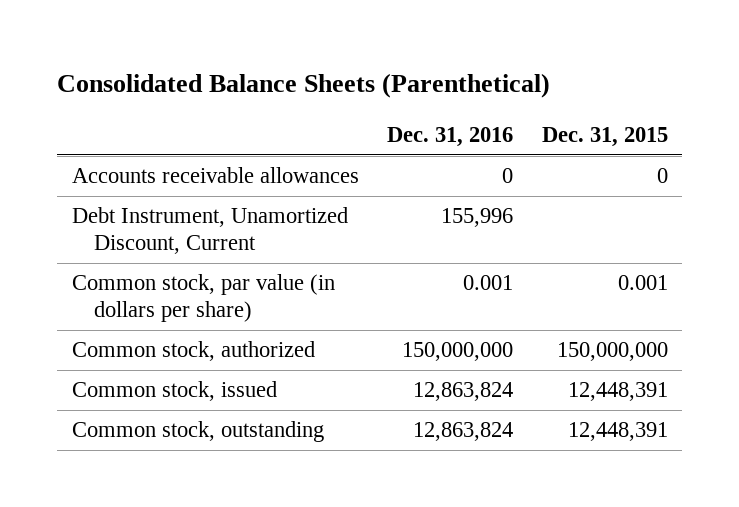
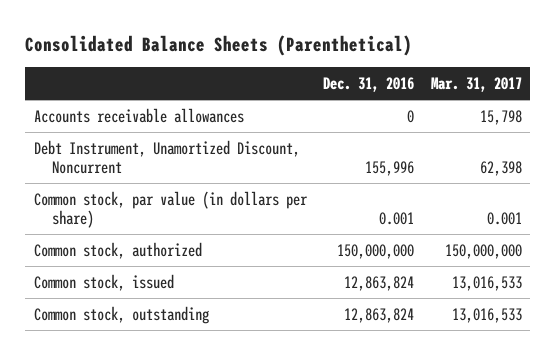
[541,127,668,148] Dec. 31, 2015 -> none
none -> [430,77,522,93] Mar. 31, 2017
[71,207,348,255] Debt Instrument, Unamortized Discount, Current -> [33,139,300,175] Debt Instrument, Unamortized Discount, Noncurrent

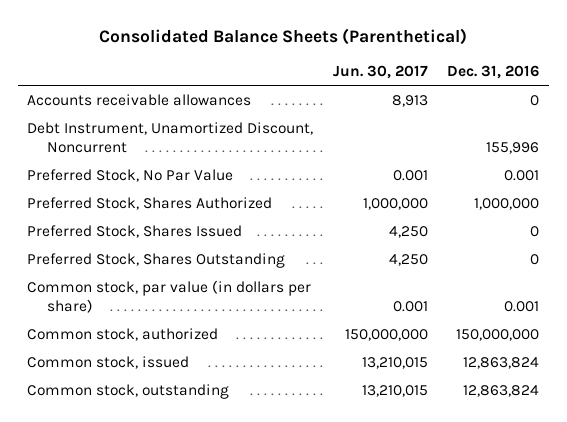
[430,77,522,93] Mar. 31, 2017 -> none
none -> [332,65,428,80] Jun. 30, 2017
none -> [27,168,234,182] Preferred Stock, No Par Value
none -> [27,196,273,210] Preferred Stock, Shares Authorized
none -> [27,224,243,238] Preferred Stock, Shares Issued
none -> [27,252,286,268] Preferred Stock, Shares Outstanding

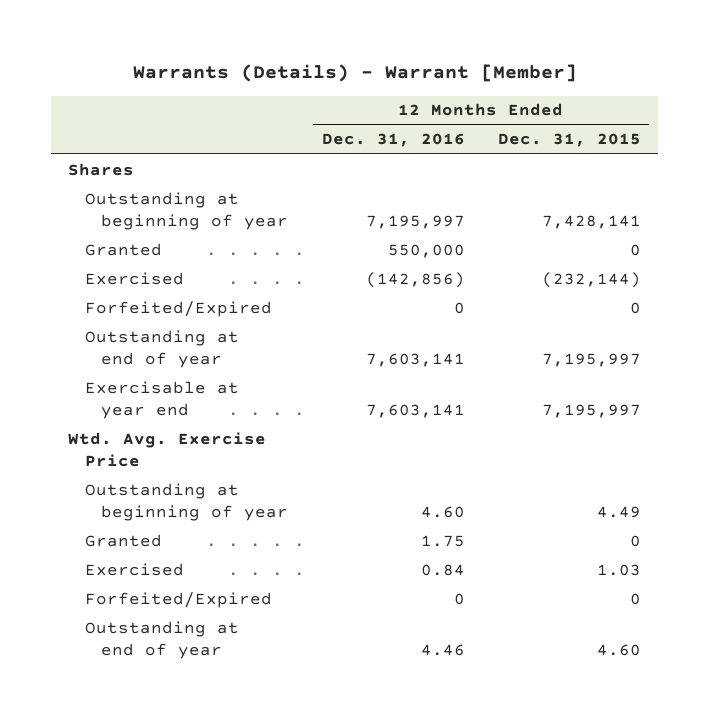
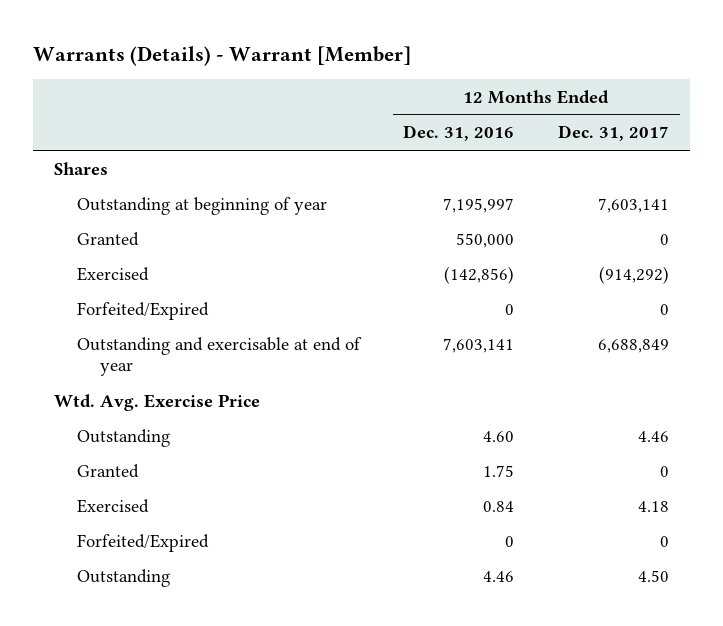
[498,133,642,148] Dec. 31, 2015 -> none
none -> [557,125,669,142] Dec. 31, 2017
[84,380,239,419] Exercisable at year end -> none
[84,329,239,368] Outstanding at end of year -> [76,336,362,377] Outstanding and exercisable at end of year
[84,482,289,521] Outstanding at beginning of year -> [76,428,170,447] Outstanding
[84,620,239,659] Outstanding at end of year -> [76,568,170,587] Outstanding

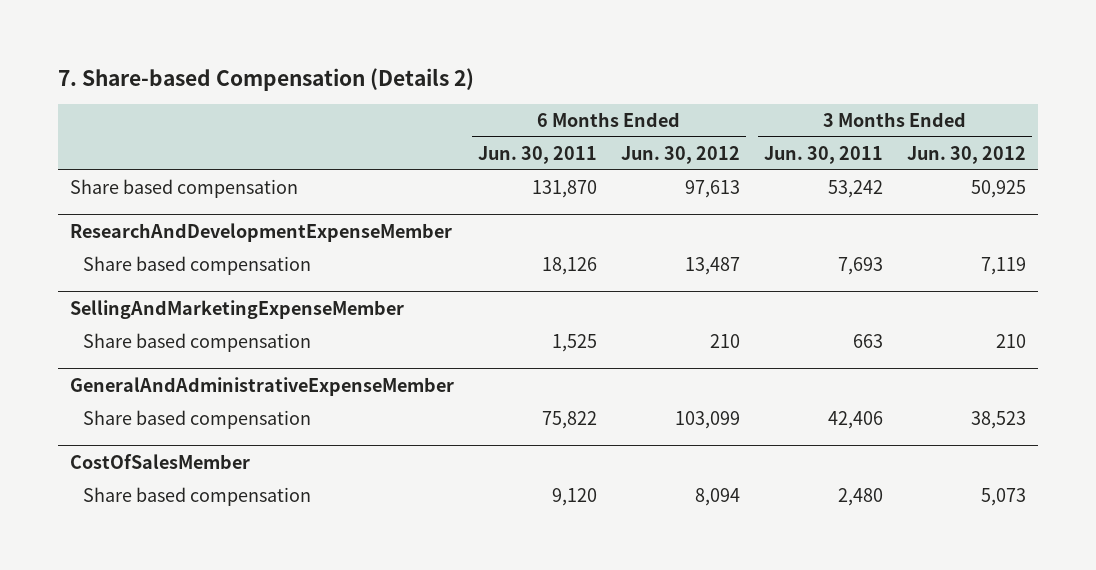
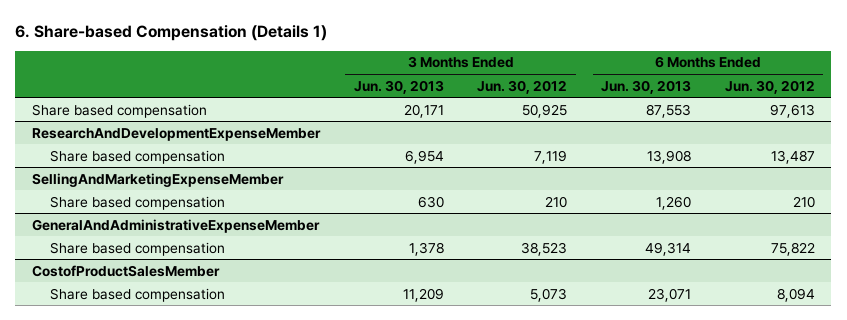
[57,67,474,91] 7. Share-based Compensation (Details 2) -> [15,25,328,42] 6. Share-based Compensation (Details 1)
[477,146,597,165] Jun. 30, 2011 -> none
[763,146,883,165] Jun. 30, 2011 -> none
none -> [353,79,444,94] Jun. 30, 2013
none -> [600,79,691,94] Jun. 30, 2013
[69,453,250,469] CostOfSalesMember -> none
[674,411,740,430] 103,099 -> [770,241,815,256] 75,822
none -> [32,264,221,277] CostofProductSalesMember

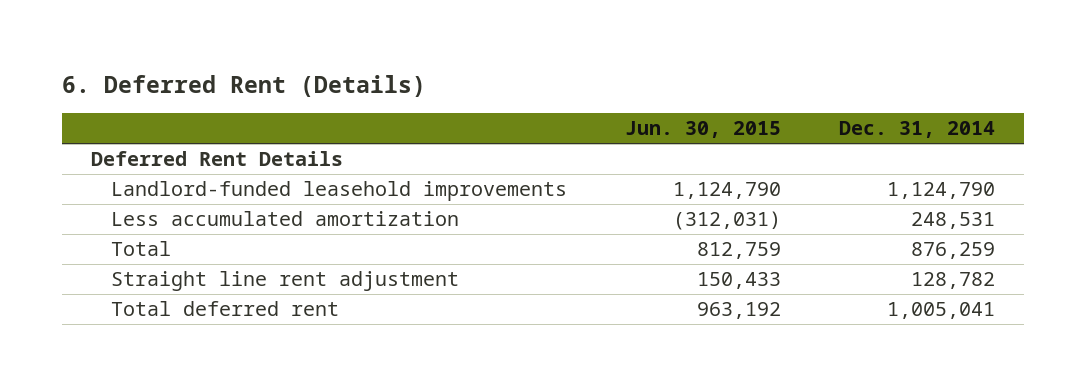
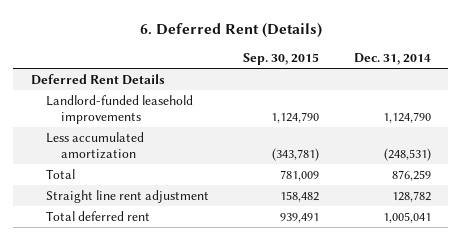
[625,121,782,139] Jun. 30, 2015 -> none
none -> [243,53,320,66] Sep. 30, 2015
[911,212,996,230] 248,531 -> [383,147,431,161] (248,531)

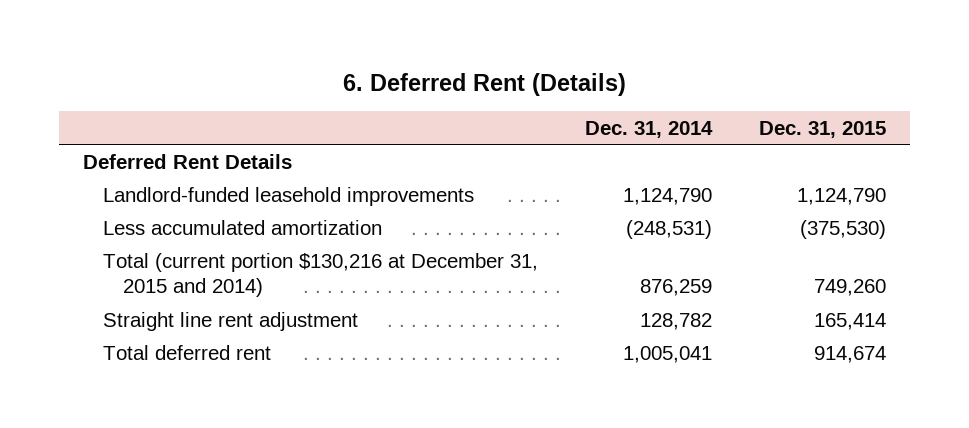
[243,53,320,66] Sep. 30, 2015 -> none
none -> [759,120,887,138] Dec. 31, 2015
[46,168,76,179] Total -> [102,252,538,298] Total (current portion $130,216 at December 31, 2015 and 2014)

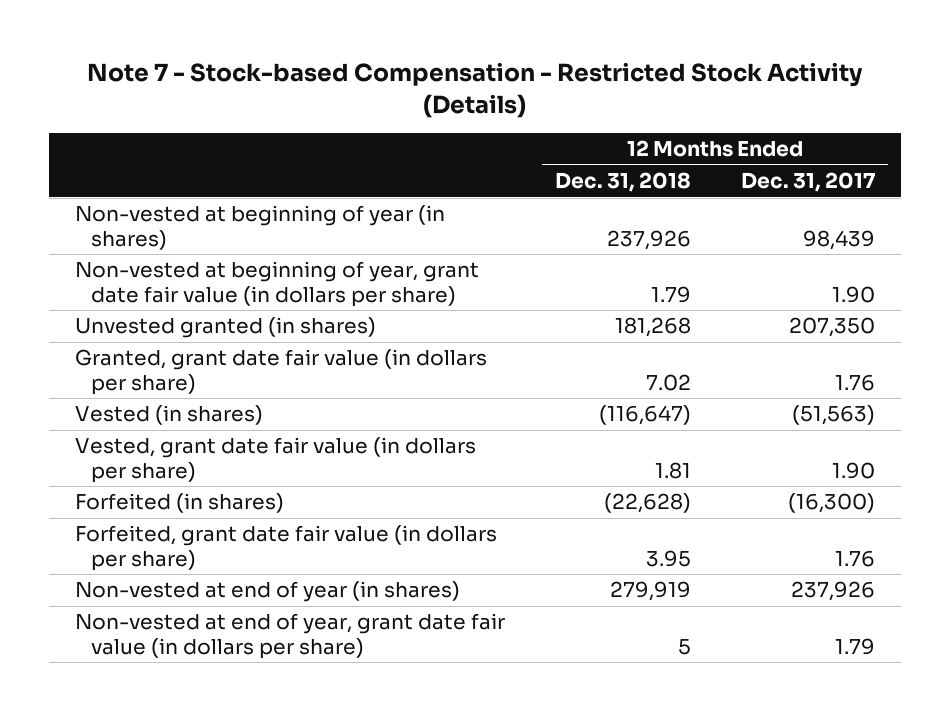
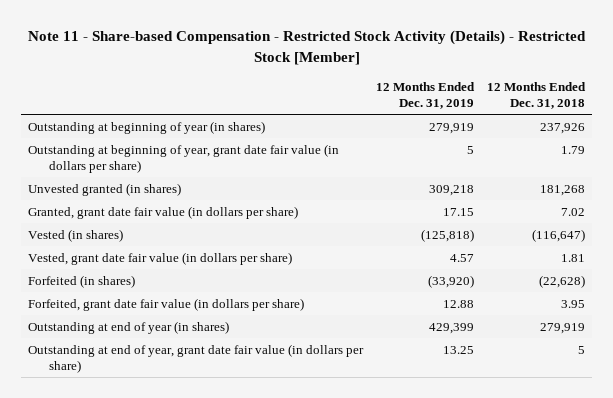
[86,61,863,118] Note 7 - Stock-based Compensation - Restricted Stock Activity (Details) -> [27,30,586,65] Note 11 - Share-based Compensation - Restricted Stock Activity (Details) - Restricted Stock [Member]
[741,172,876,193] Dec. 31, 2017 -> none
none -> [376,81,476,109] 12 Months Ended Dec. 31, 2019
[74,205,445,250] Non-vested at beginning of year (in shares) -> [27,120,265,134] Outstanding at beginning of year (in shares)
[74,261,479,307] Non-vested at beginning of year, grant date fair value (in dollars per share) -> [27,143,339,173] Outstanding at beginning of year, grant date fair value (in dollars per share)
[74,581,460,603] Non-vested at end of year (in shares) -> [27,320,229,334] Outstanding at end of year (in shares)
[74,613,505,659] Non-vested at end of year, grant date fair value (in dollars per share) -> [27,343,364,373] Outstanding at end of year, grant date fair value (in dollars per share)

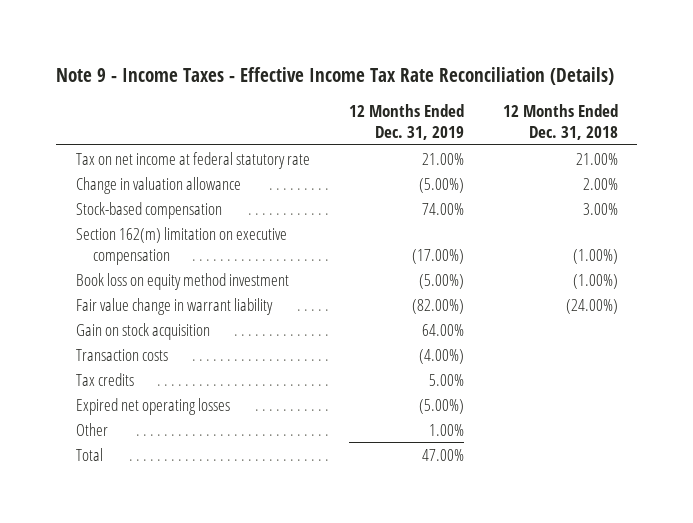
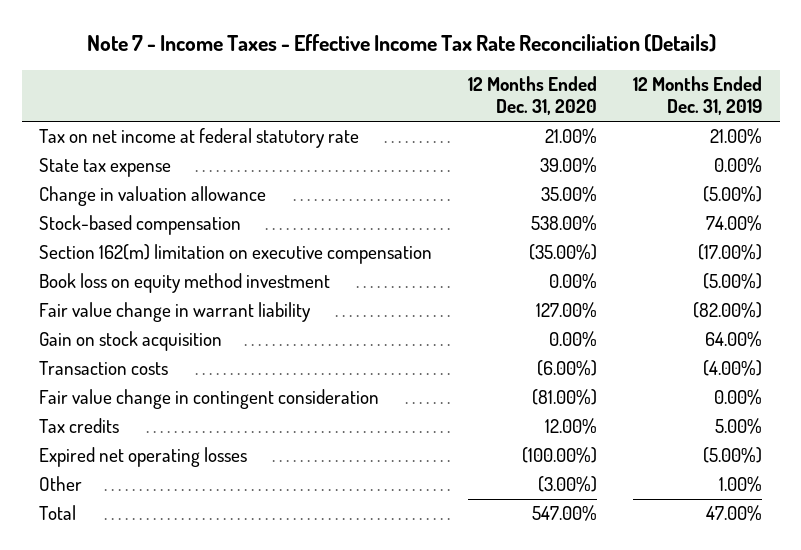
[56,66,615,85] Note 9 - Income Taxes - Effective Income Tax Rate Reconciliation (Details) -> [86,33,716,52] Note 7 - Income Taxes - Effective Income Tax Rate Reconciliation (Details)
[502,103,618,140] 12 Months Ended Dec. 31, 2018 -> none
none -> [468,76,598,116] 12 Months Ended Dec. 31, 2020
none -> [39,158,172,178] State tax expense
none -> [39,389,380,410] Fair value change in contingent consideration

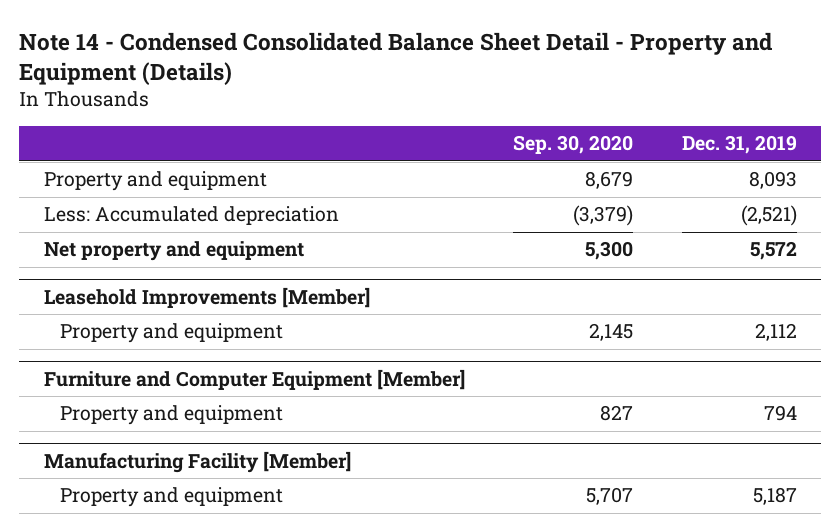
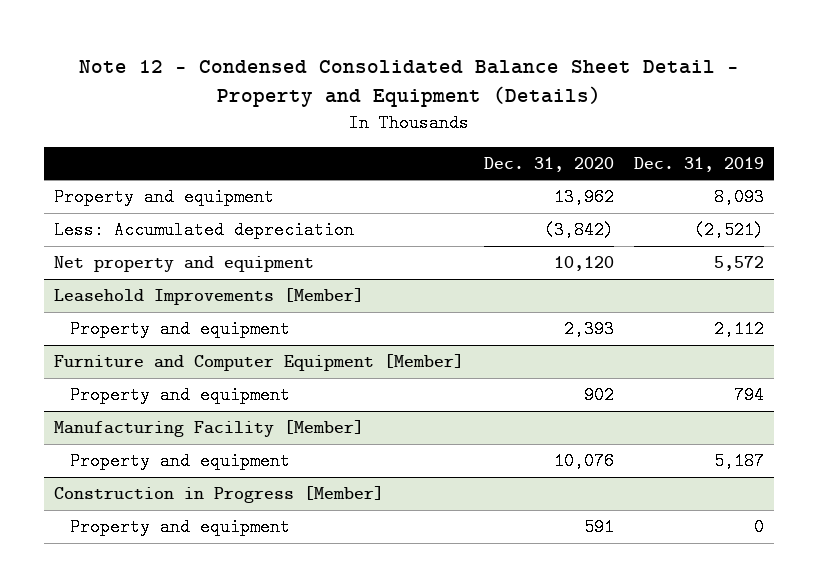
[19,31,773,85] Note 14 - Condensed Consolidated Balance Sheet Detail - Property and Equipment (Details) -> [78,59,739,108] Note 12 - Condensed Consolidated Balance Sheet Detail - Property and Equipment (Details)
[513,135,634,155] Sep. 30, 2020 -> none
none -> [483,156,614,172] Dec. 31, 2020
none -> [53,486,384,504] Construction in Progress [Member]
none -> [70,518,291,537] Property and equipment

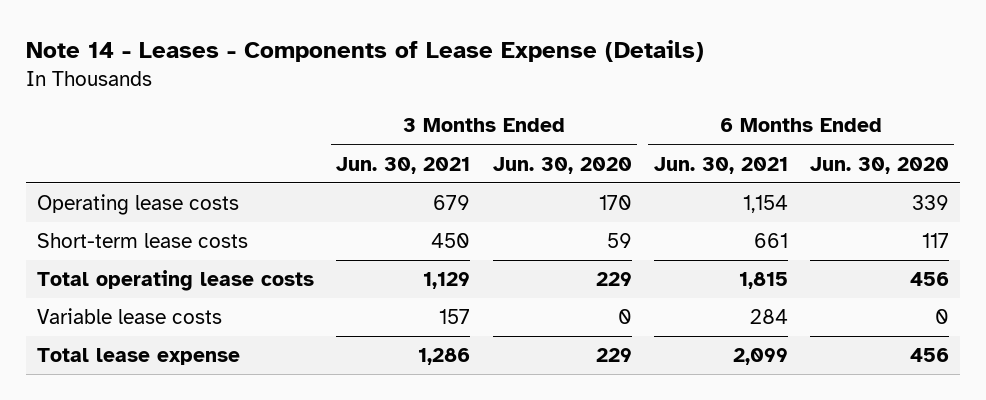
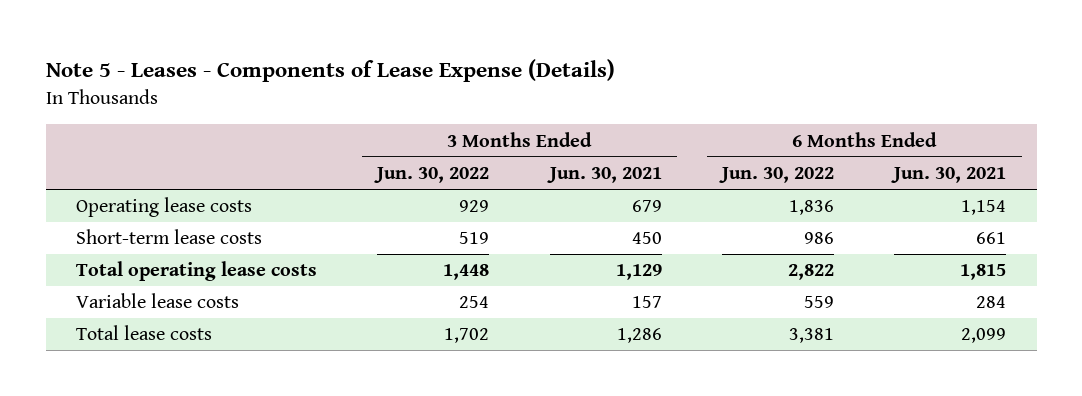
[26,40,705,63] Note 14 - Leases - Components of Lease Expense (Details) -> [45,58,615,82] Note 5 - Leases - Components of Lease Expense (Details)
[492,156,632,174] Jun. 30, 2020 -> none
[809,156,949,174] Jun. 30, 2020 -> none
none -> [374,167,490,184] Jun. 30, 2022
none -> [719,167,835,184] Jun. 30, 2022
[37,348,241,366] Total lease expense -> [75,325,212,341] Total lease costs

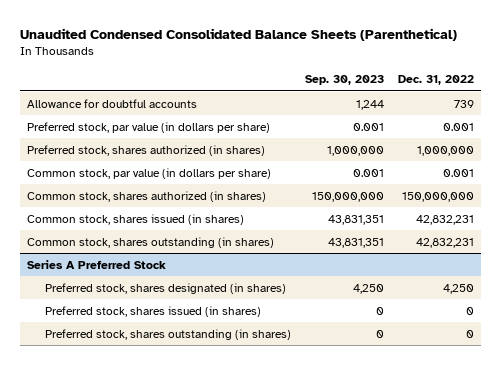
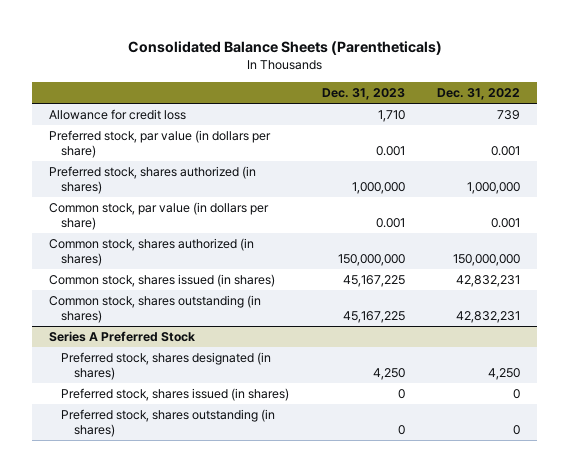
[20,28,458,42] Unaudited Condensed Consolidated Balance Sheets (Parenthetical) -> [127,41,442,56] Consolidated Balance Sheets (Parentheticals)
[304,75,384,86] Sep. 30, 2023 -> none
none -> [321,87,405,100] Dec. 31, 2023
[27,98,198,108] Allowance for doubtful accounts -> [48,109,186,121] Allowance for credit loss

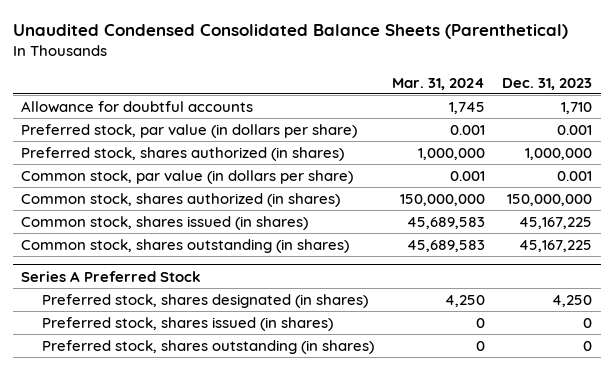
[127,41,442,56] Consolidated Balance Sheets (Parentheticals) -> [12,23,568,39] Unaudited Condensed Consolidated Balance Sheets (Parenthetical)
[437,87,521,100] Dec. 31, 2022 -> none
none -> [391,77,485,90] Mar. 31, 2024
[48,109,186,121] Allowance for credit loss -> [21,100,254,113] Allowance for doubtful accounts

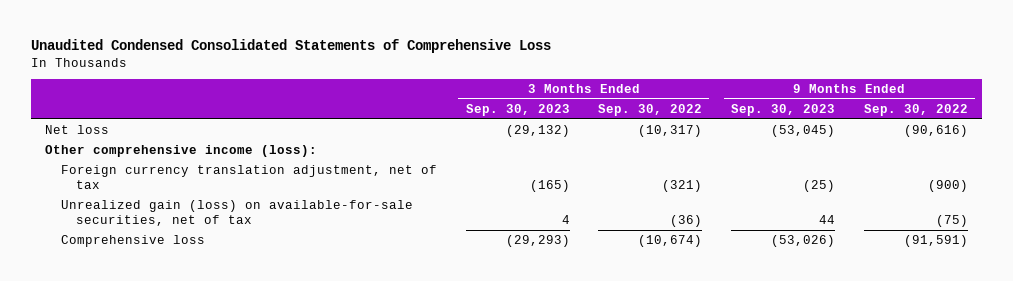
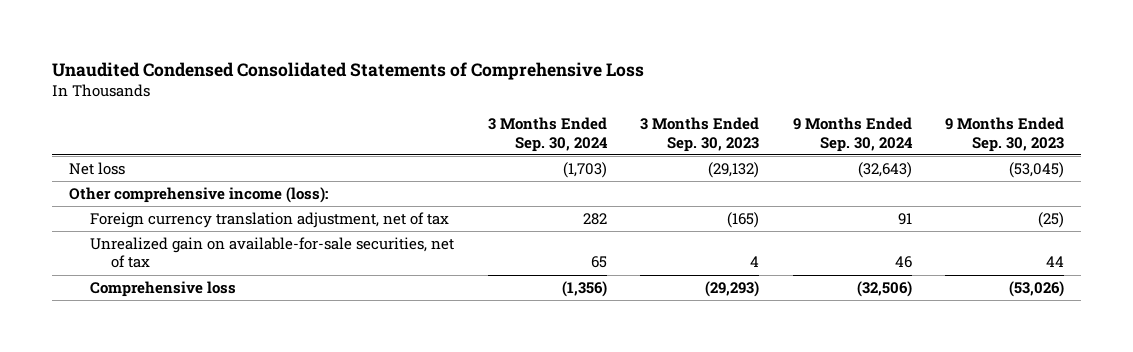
[598,103,703,116] Sep. 30, 2022 -> none
[863,103,968,116] Sep. 30, 2022 -> none
none -> [487,117,608,152] 3 Months Ended Sep. 30, 2024
none -> [792,117,913,152] 9 Months Ended Sep. 30, 2024
[60,199,413,227] Unrealized gain (loss) on available-for-sale securities, net of tax -> [90,236,455,269] Unrealized gain on available-for-sale securities, net of tax

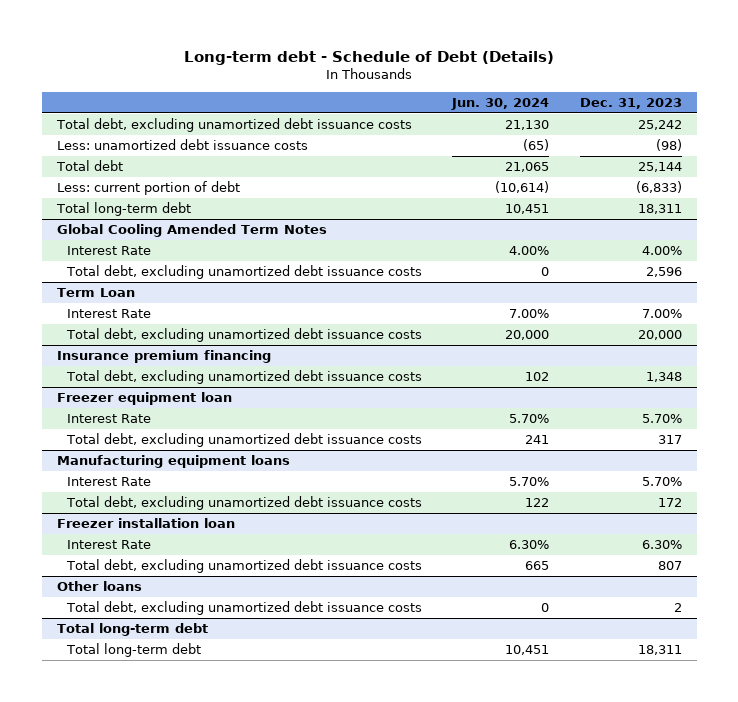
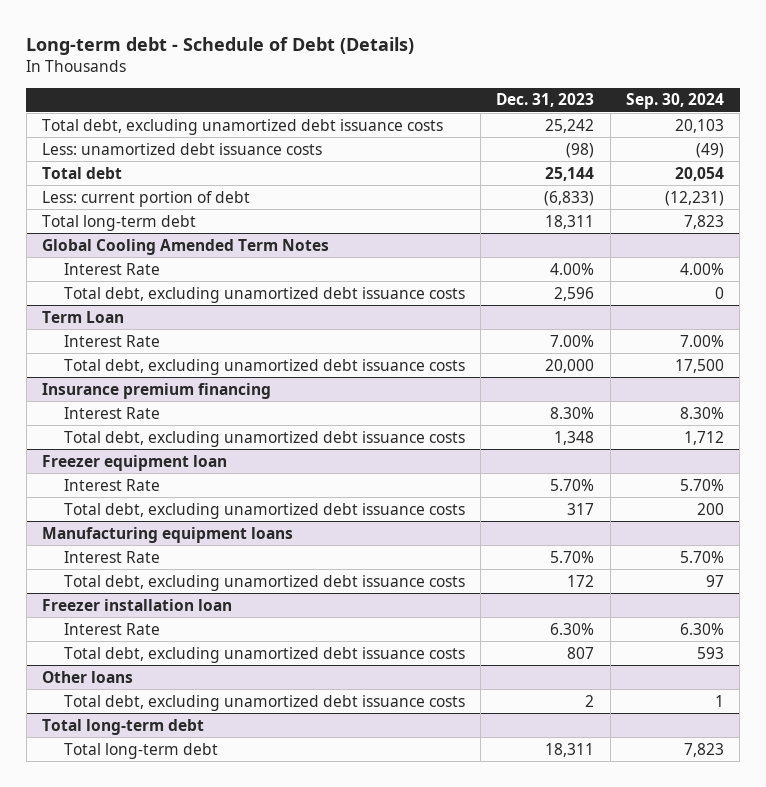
[451,97,550,110] Jun. 30, 2024 -> none
none -> [625,93,724,110] Sep. 30, 2024
none -> [63,406,160,419] Interest Rate

